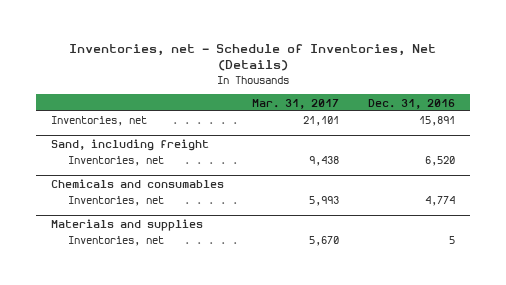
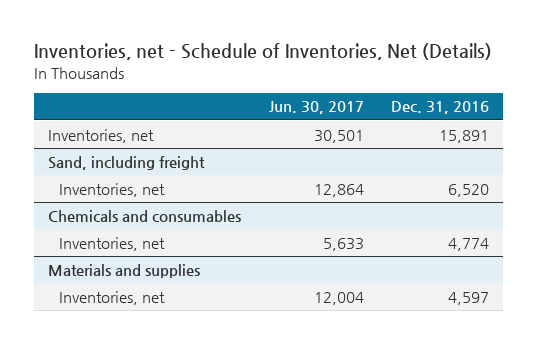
[252,98,340,109] Mar. 31, 2017 -> none
none -> [268,101,364,115] Jun. 30, 2017
[449,236,456,245] 5 -> [448,291,490,305] 4,597

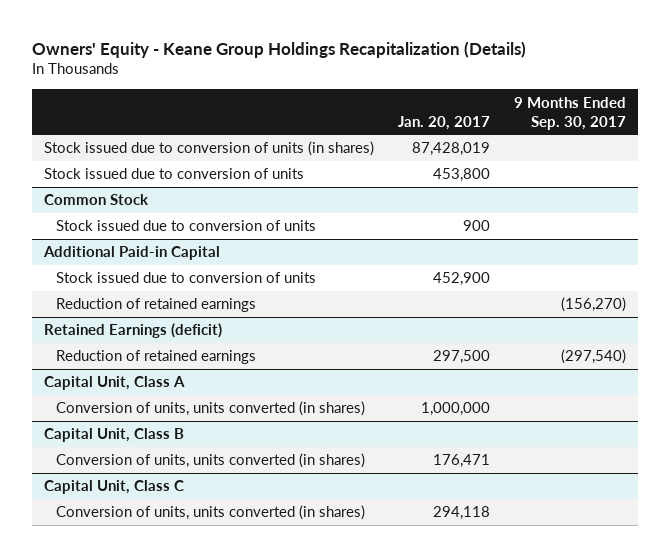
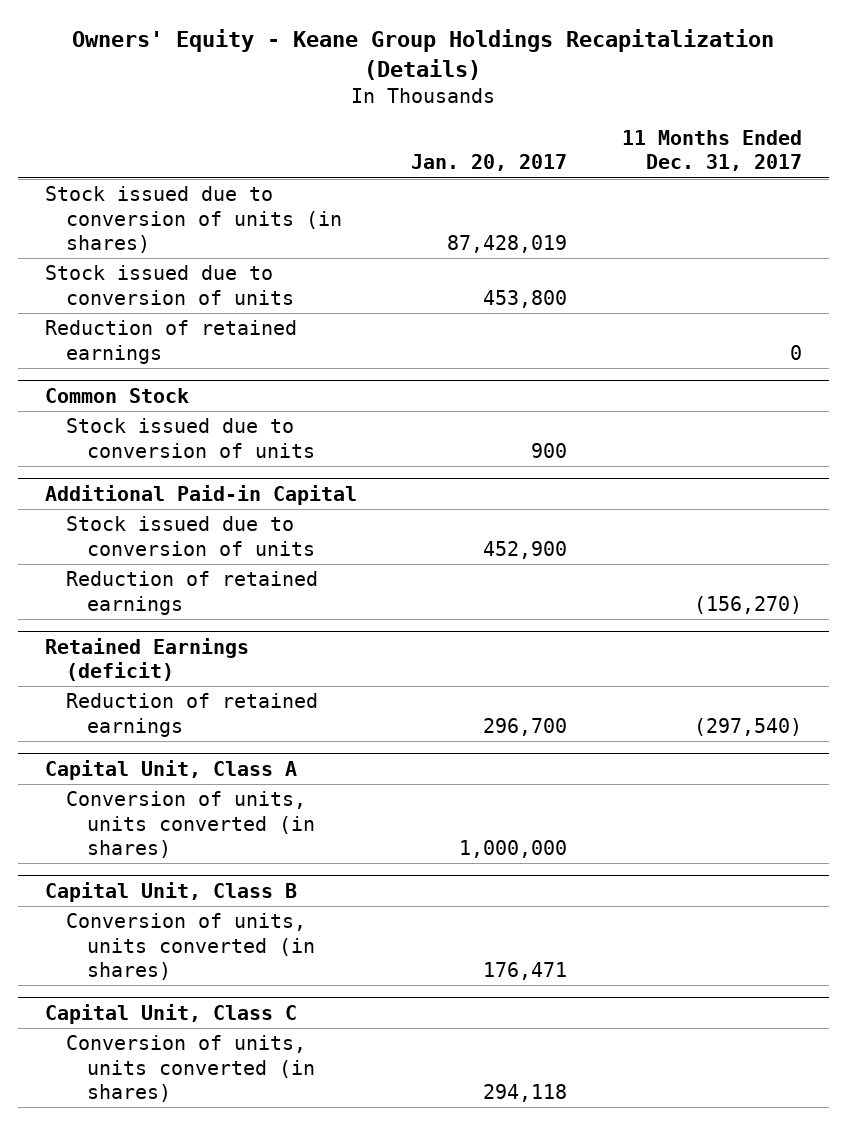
[514,96,627,130] 9 Months Ended Sep. 30, 2017 -> none
none -> [621,130,802,172] 11 Months Ended Dec. 31, 2017
none -> [44,320,297,364] Reduction of retained earnings
[433,350,491,365] 297,500 -> [483,717,568,736] 296,700

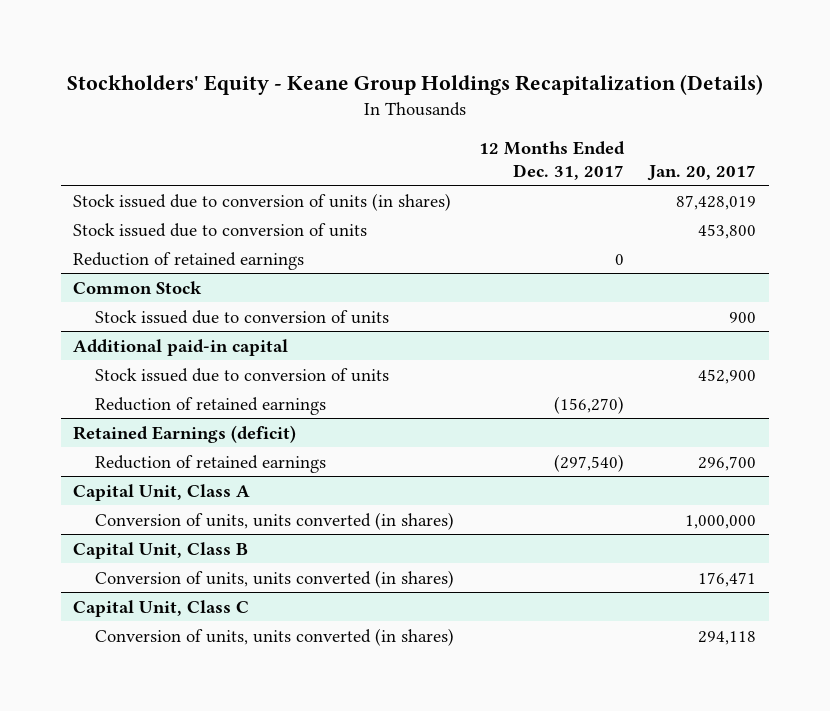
[72,29,775,81] Owners' Equity - Keane Group Holdings Recapitalization (Details) -> [66,73,763,95] Stockholders' Equity - Keane Group Holdings Recapitalization (Details)
[621,130,802,172] 11 Months Ended Dec. 31, 2017 -> none
none -> [479,141,626,180] 12 Months Ended Dec. 31, 2017
[44,484,357,505] Additional Paid-in Capital -> [73,338,289,356] Additional paid-in capital

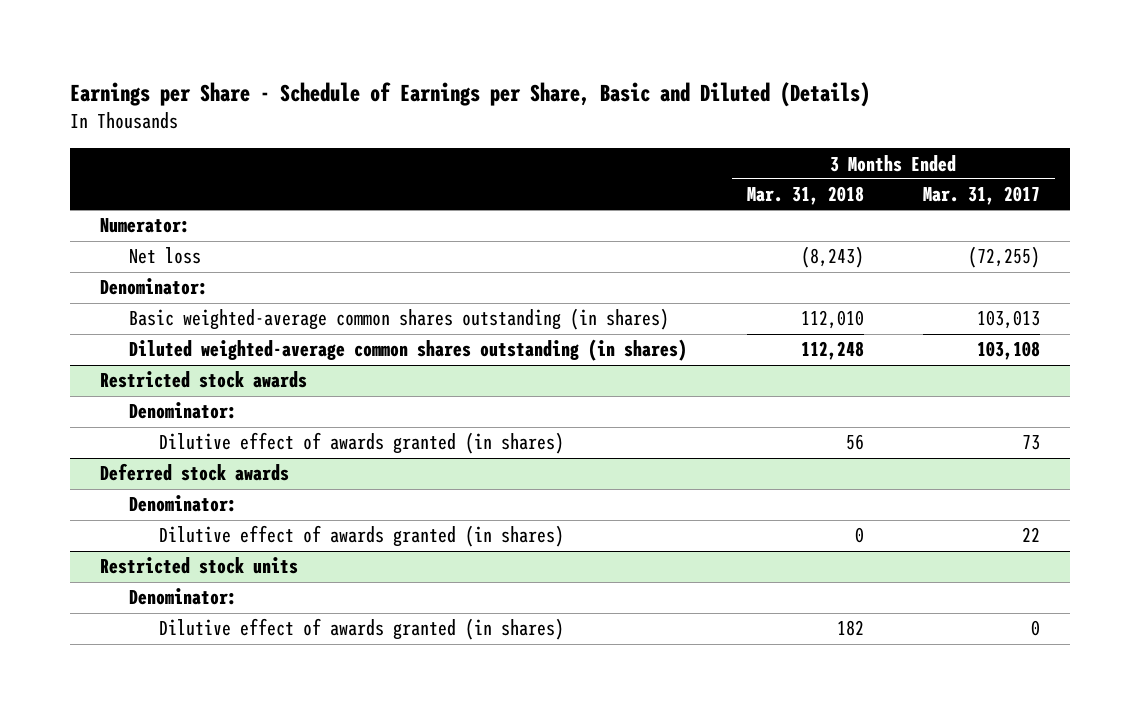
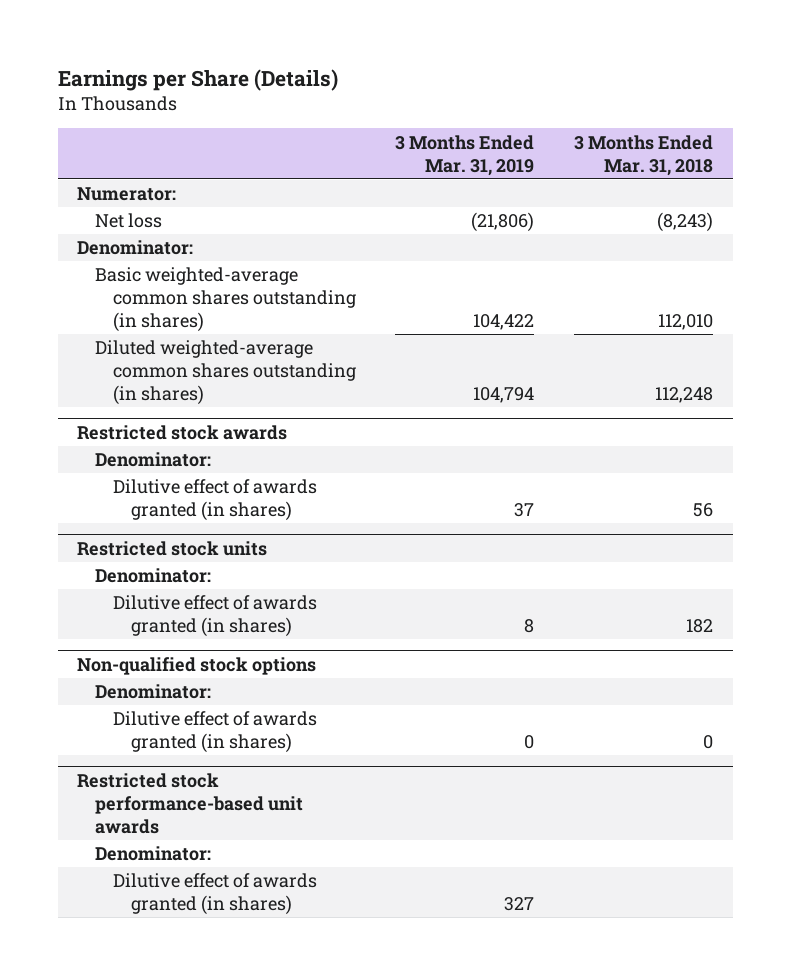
[70,82,871,108] Earnings per Share - Schedule of Earnings per Share, Basic and Diluted (Details) -> [57,68,338,91] Earnings per Share (Details)
[923,186,1041,206] Mar. 31, 2017 -> none
none -> [395,134,535,176] 3 Months Ended Mar. 31, 2019
[99,463,289,482] Deferred stock awards -> none
[129,495,238,513] Denominator: -> none
[159,525,565,548] Dilutive effect of awards granted (in shares) -> none
none -> [77,656,317,675] Non-qualified stock options
none -> [95,684,212,700] Denominator:
none -> [112,711,317,754] Dilutive effect of awards granted (in shares)
none -> [77,772,304,834] Restricted stock performance-based unit awards
none -> [95,846,212,862] Denominator:
none -> [112,873,317,916] Dilutive effect of awards granted (in shares)

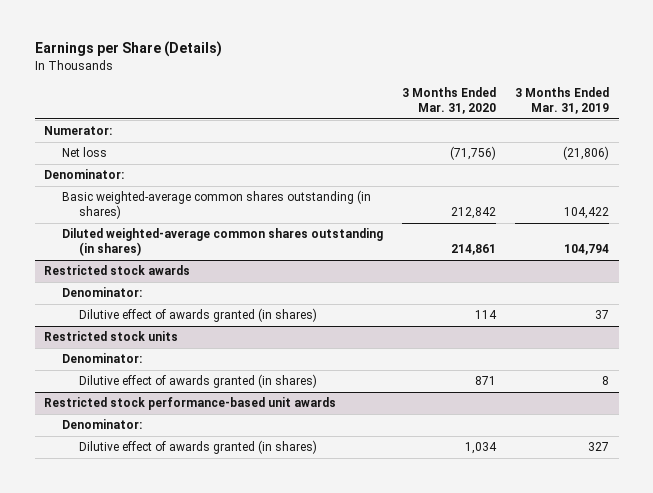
[573,134,713,176] 3 Months Ended Mar. 31, 2018 -> none
none -> [402,87,497,115] 3 Months Ended Mar. 31, 2020
[77,656,317,675] Non-qualified stock options -> none
[95,684,212,700] Denominator: -> none
[112,711,317,754] Dilutive effect of awards granted (in shares) -> none

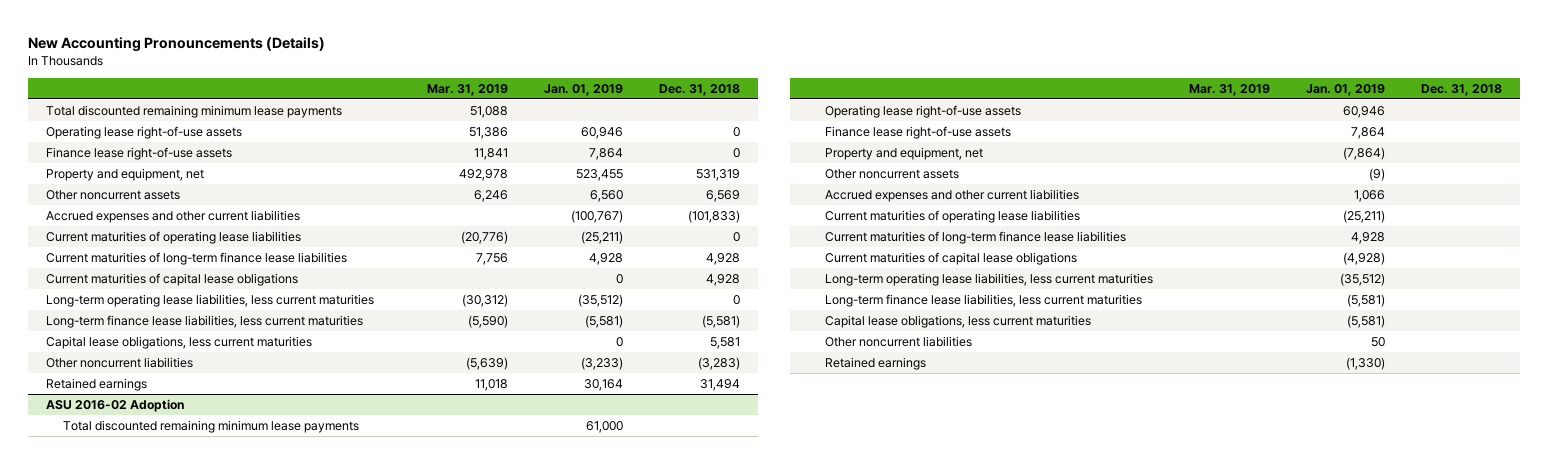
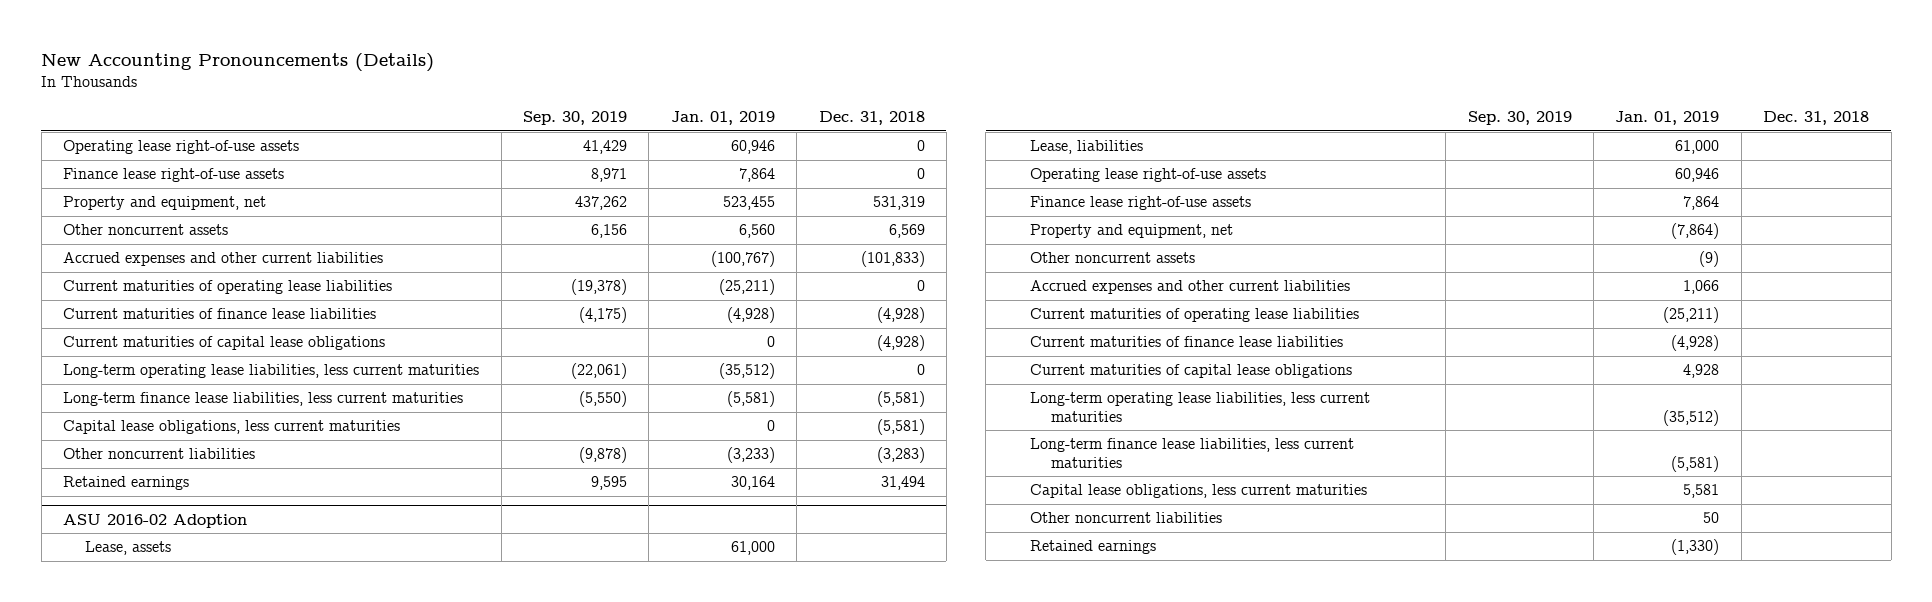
[427,83,509,96] Mar. 31, 2019 -> none
none -> [523,111,628,126] Sep. 30, 2019
[46,104,343,118] Total discounted remaining minimum lease payments -> none
[46,251,348,265] Current maturities of long-term finance lease liabilities -> [63,308,377,320] Current maturities of finance lease liabilities
[589,252,624,265] 4,928 -> [726,307,775,324] (4,928)
[706,252,741,265] 4,928 -> [876,307,925,324] (4,928)
[706,273,741,286] 4,928 -> [876,335,925,352] (4,928)
[710,336,741,349] 5,581 -> [876,419,925,436] (5,581)
[62,419,359,433] Total discounted remaining minimum lease payments -> none
none -> [85,541,172,556] Lease, assets
none -> [1029,140,1143,155] Lease, liabilities
[824,230,1126,244] Current maturities of long-term finance lease liabilities -> [1029,336,1343,348] Current maturities of finance lease liabilities
[1350,231,1385,244] 4,928 -> [1671,335,1720,352] (4,928)
[1342,251,1385,265] (4,928) -> [1683,364,1720,379] 4,928
[1346,314,1385,328] (5,581) -> [1683,484,1720,499] 5,581

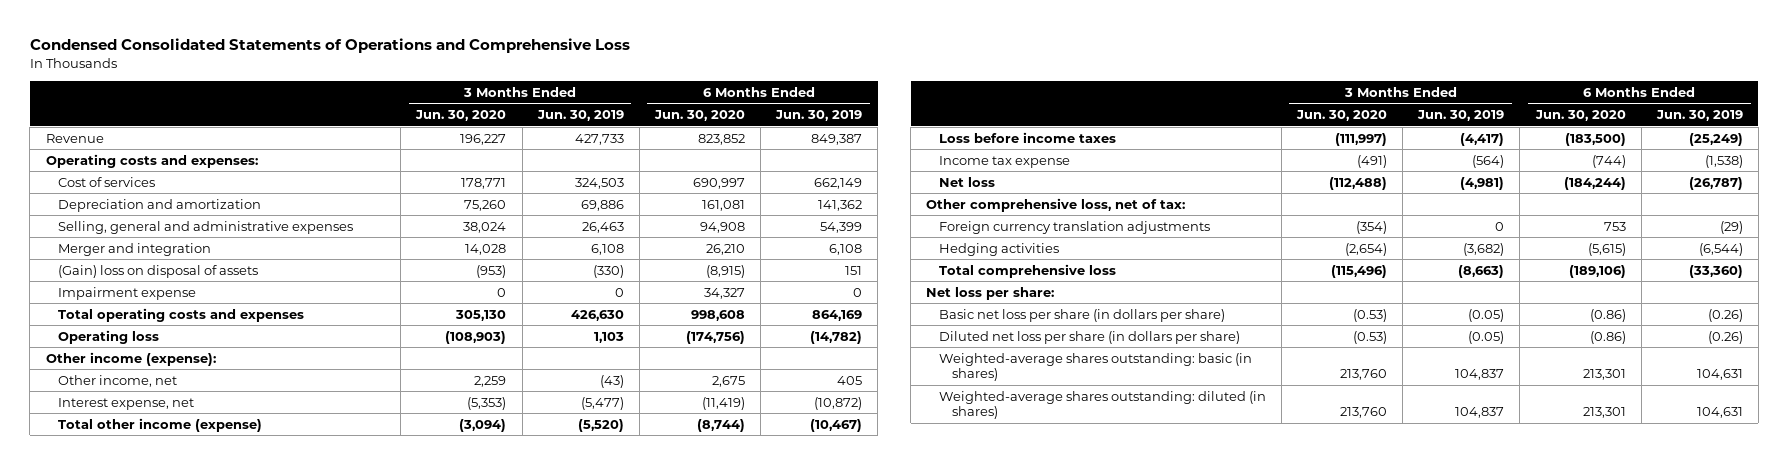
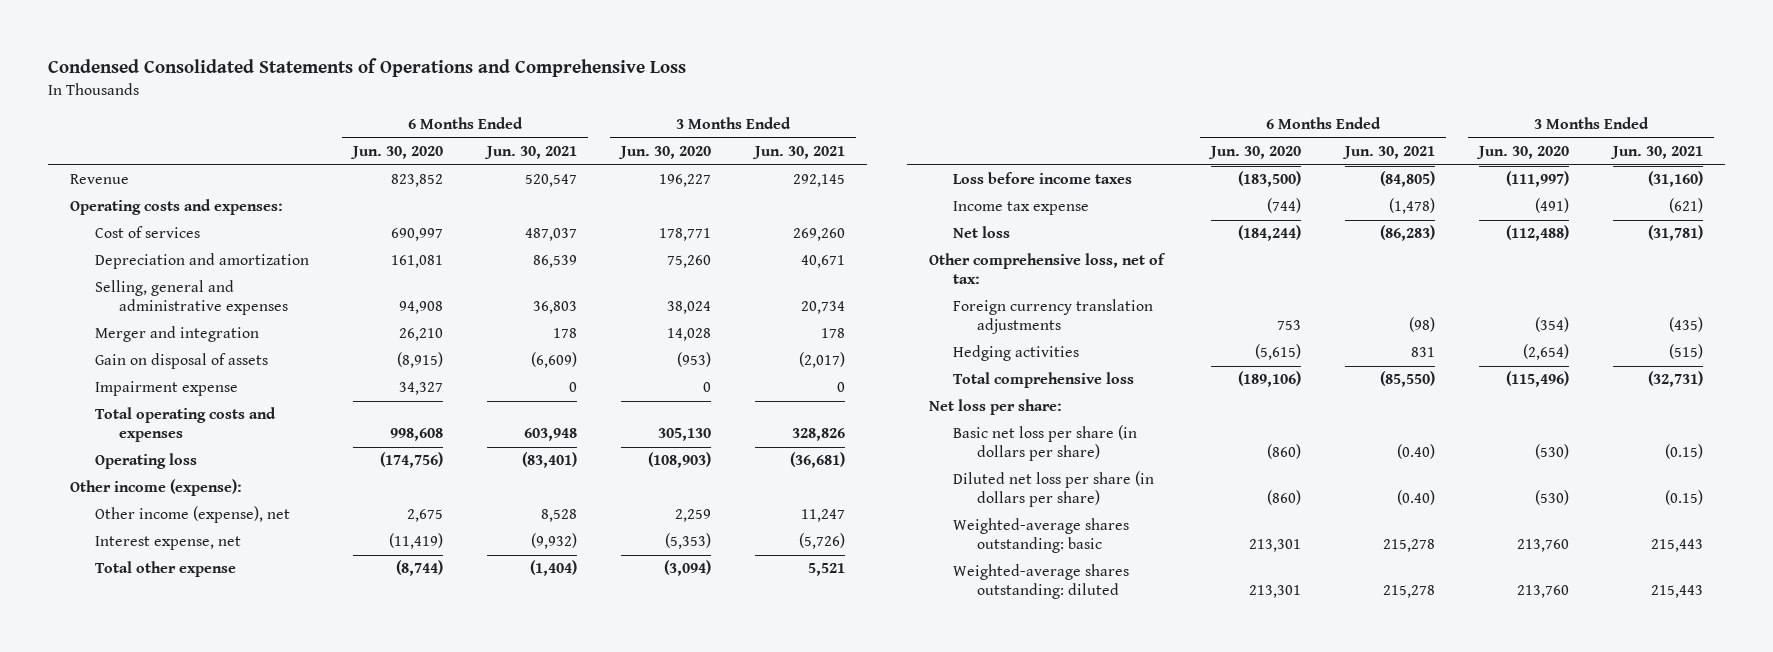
[536,110,624,122] Jun. 30, 2019 -> none
[775,110,863,122] Jun. 30, 2019 -> none
none -> [483,146,577,160] Jun. 30, 2021
none -> [751,146,845,160] Jun. 30, 2021
[58,264,259,278] (Gain) loss on disposal of assets -> [94,353,268,370] Gain on disposal of assets
[58,374,178,387] Other income, net -> [94,506,290,524] Other income (expense), net
[58,417,263,432] Total other income (expense) -> [94,561,236,578] Total other expense
[1353,308,1388,322] (0.53) -> [1534,444,1569,460] (530)
[1589,308,1626,322] (0.86) -> [1266,444,1301,460] (860)
[1353,330,1388,344] (0.53) -> [1534,490,1569,506] (530)
[1589,330,1626,344] (0.86) -> [1266,490,1301,506] (860)
[938,352,1252,382] Weighted-average shares outstanding: basic (in shares) -> [952,518,1129,554] Weighted-average shares outstanding: basic
[938,390,1266,420] Weighted-average shares outstanding: diluted (in shares) -> [952,564,1129,600] Weighted-average shares outstanding: diluted

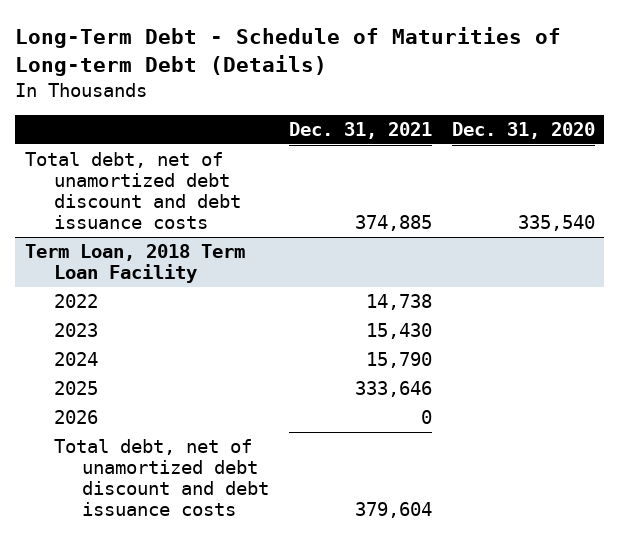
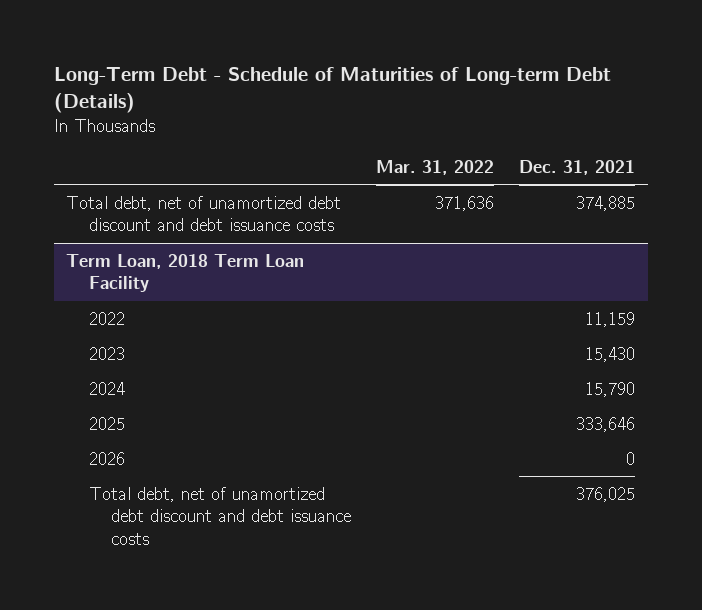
[451,122,595,140] Dec. 31, 2020 -> none
none -> [376,159,495,175] Mar. 31, 2022
[365,294,432,311] 14,738 -> [585,311,636,327] 11,159
[354,502,432,519] 379,604 -> [576,486,636,502] 376,025

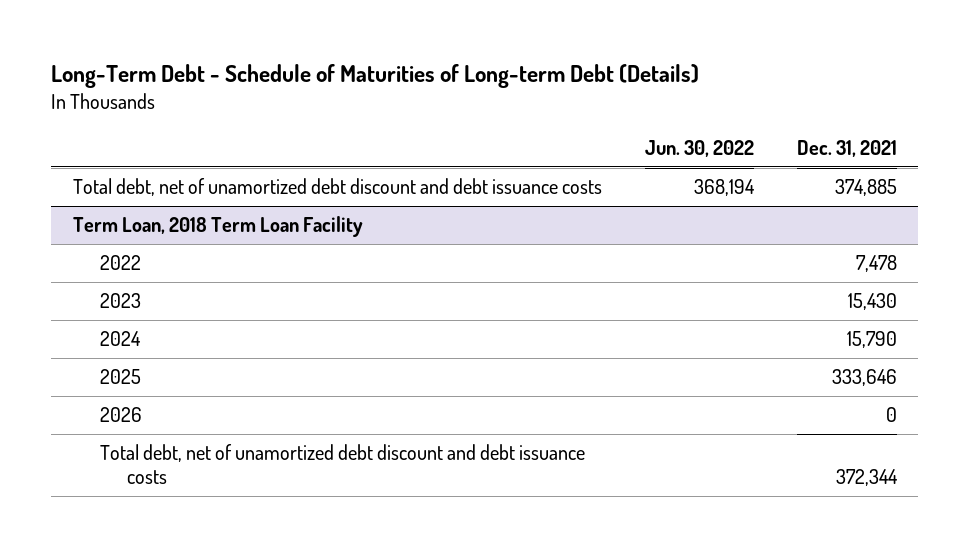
[376,159,495,175] Mar. 31, 2022 -> none
none -> [644,140,754,158] Jun. 30, 2022
[585,311,636,327] 11,159 -> [855,255,897,273] 7,478
[576,486,636,502] 376,025 -> [835,469,898,487] 372,344

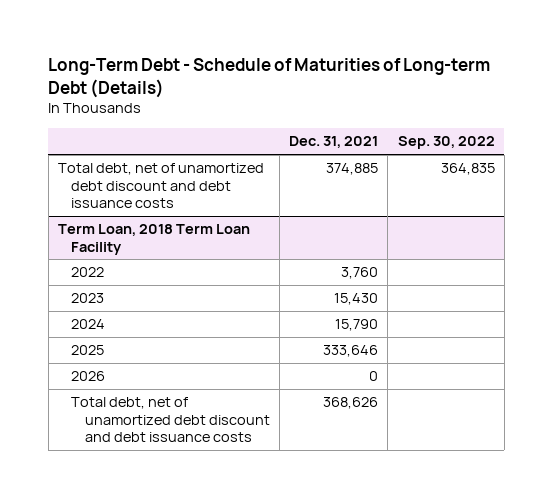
[644,140,754,158] Jun. 30, 2022 -> none
none -> [397,136,495,150] Sep. 30, 2022
[855,255,897,273] 7,478 -> [341,267,379,280] 3,760
[835,469,898,487] 372,344 -> [323,397,379,410] 368,626

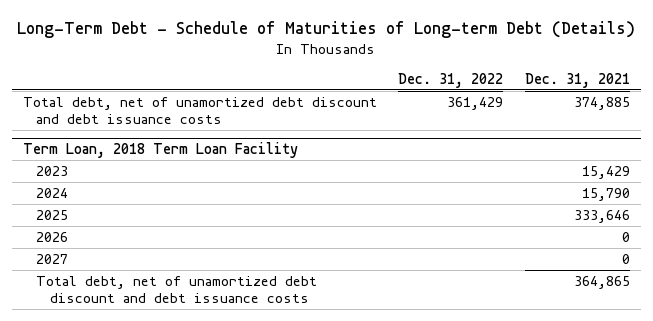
[397,136,495,150] Sep. 30, 2022 -> none
none -> [398,72,504,88] Dec. 31, 2022
[71,267,105,278] 2022 -> none
[334,293,379,306] 15,430 -> [582,165,631,179] 15,429
none -> [36,253,69,264] 2027
[323,397,379,410] 368,626 -> [574,275,631,289] 364,865

